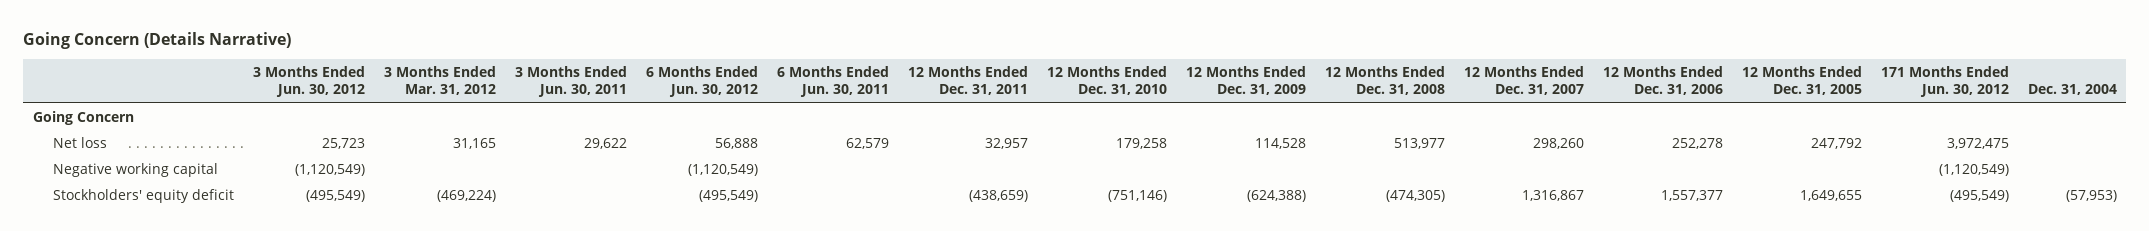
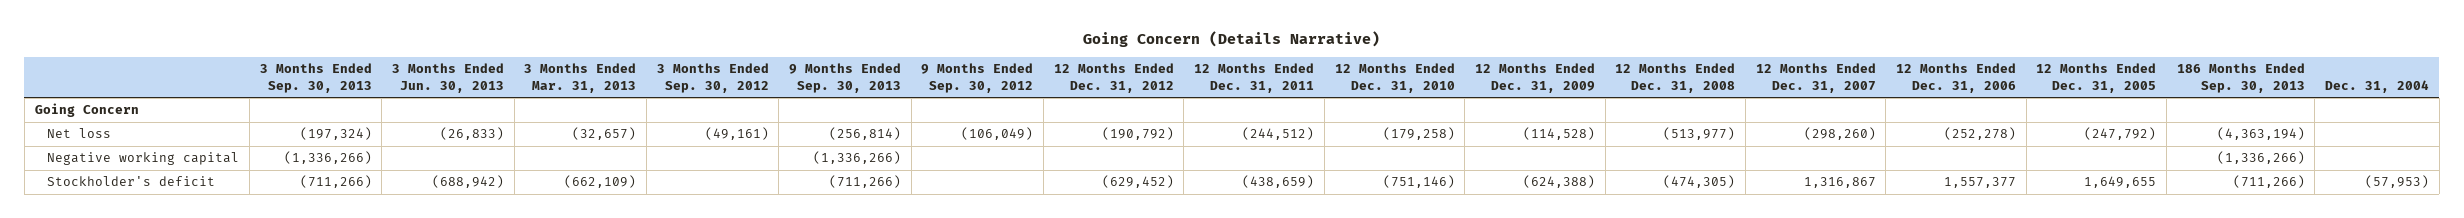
[253,66,366,98] 3 Months Ended Jun. 30, 2012 -> none
[384,66,497,96] 3 Months Ended Mar. 31, 2012 -> none
[515,66,628,98] 3 Months Ended Jun. 30, 2011 -> none
[646,66,759,98] 6 Months Ended Jun. 30, 2012 -> none
[777,66,890,98] 6 Months Ended Jun. 30, 2011 -> none
[1880,66,2009,98] 171 Months Ended Jun. 30, 2012 -> none
none -> [259,63,372,93] 3 Months Ended Sep. 30, 2013
none -> [391,63,504,93] 3 Months Ended Jun. 30, 2013
none -> [524,63,637,93] 3 Months Ended Mar. 31, 2013
none -> [656,63,769,93] 3 Months Ended Sep. 30, 2012
none -> [789,63,902,93] 9 Months Ended Sep. 30, 2013
none -> [921,63,1034,93] 9 Months Ended Sep. 30, 2012
none -> [1053,63,1174,93] 12 Months Ended Dec. 31, 2012
none -> [2176,63,2305,93] 186 Months Ended Sep. 30, 2013
[984,138,1028,150] 32,957 -> [1242,127,1315,141] (244,512)
[1115,138,1167,150] 179,258 -> [1382,127,1455,141] (179,258)
[1254,138,1306,150] 114,528 -> [1522,127,1595,141] (114,528)
[1393,138,1445,150] 513,977 -> [1663,127,1736,141] (513,977)
[1532,138,1584,150] 298,260 -> [1803,127,1876,141] (298,260)
[1671,138,1723,150] 252,278 -> [1943,127,2016,141] (252,278)
[1810,138,1862,150] 247,792 -> [2084,127,2157,141] (247,792)
[53,189,235,204] Stockholders' equity deficit -> [47,176,216,187] Stockholder's deficit

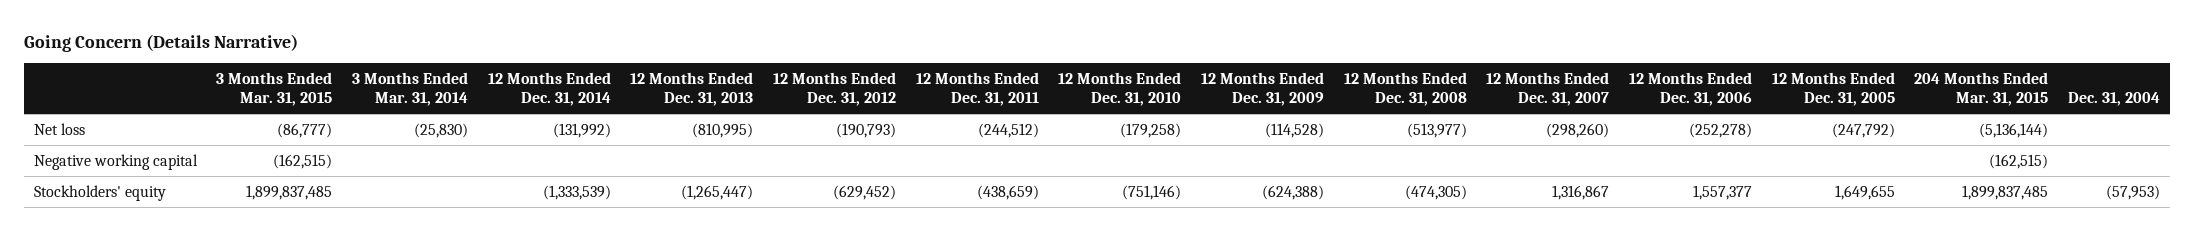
[259,63,372,93] 3 Months Ended Sep. 30, 2013 -> none
[391,63,504,93] 3 Months Ended Jun. 30, 2013 -> none
[524,63,637,93] 3 Months Ended Mar. 31, 2013 -> none
[656,63,769,93] 3 Months Ended Sep. 30, 2012 -> none
[789,63,902,93] 9 Months Ended Sep. 30, 2013 -> none
[921,63,1034,93] 9 Months Ended Sep. 30, 2012 -> none
[2176,63,2305,93] 186 Months Ended Sep. 30, 2013 -> none
none -> [216,71,333,107] 3 Months Ended Mar. 31, 2015
none -> [351,71,468,107] 3 Months Ended Mar. 31, 2014
none -> [487,71,611,107] 12 Months Ended Dec. 31, 2014
none -> [630,71,754,107] 12 Months Ended Dec. 31, 2013
none -> [1914,71,2049,107] 204 Months Ended Mar. 31, 2015
[34,103,139,118] Going Concern -> none
[1101,127,1174,141] (190,792) -> [835,122,896,138] (190,793)
[47,176,216,187] Stockholder's deficit -> [33,184,166,201] Stockholders' equity

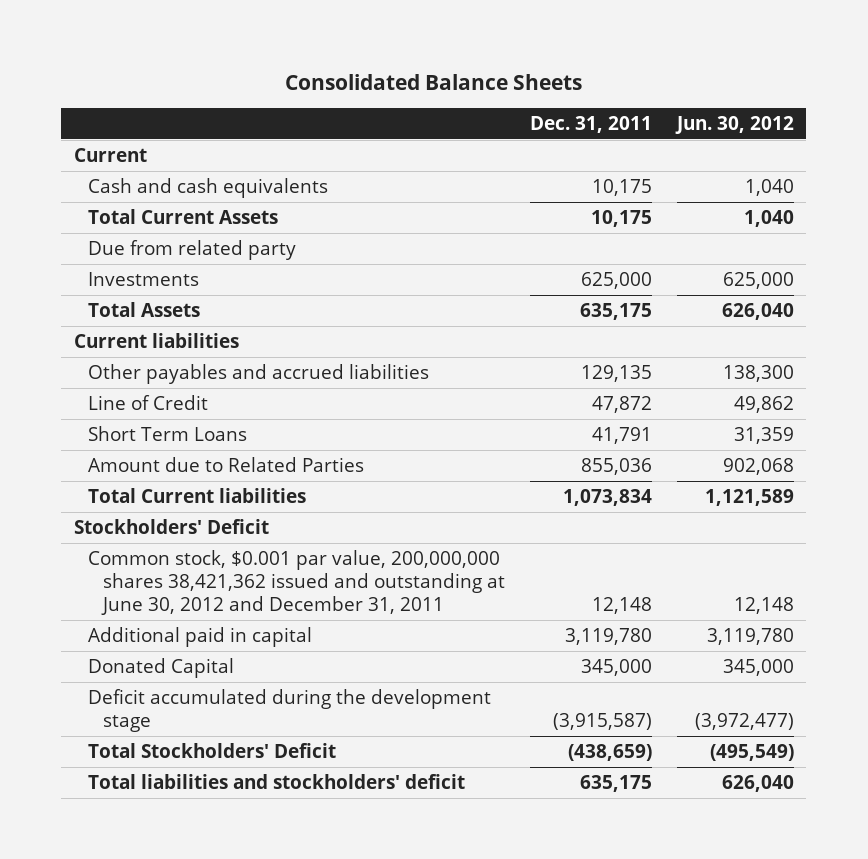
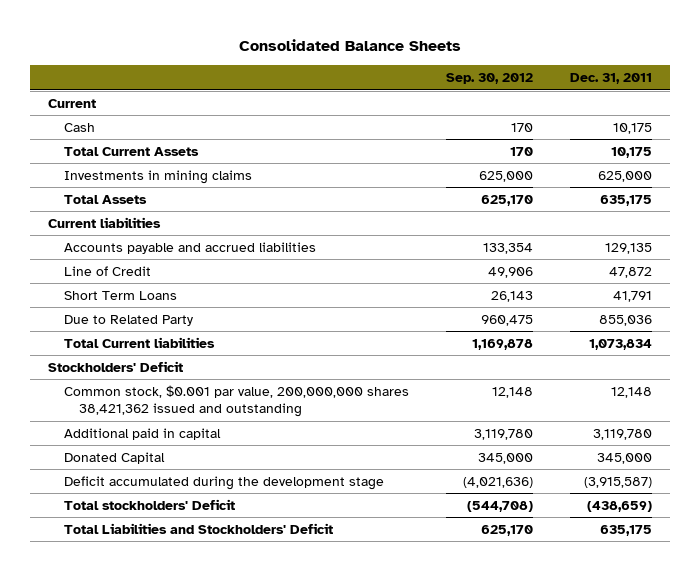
[674,116,794,135] Jun. 30, 2012 -> none
none -> [445,73,533,85] Sep. 30, 2012
[88,177,329,198] Cash and cash equivalents -> [63,122,95,132] Cash
[88,239,297,260] Due from related party -> none
[88,271,200,286] Investments -> [63,169,252,184] Investments in mining claims
[88,363,430,384] Other payables and accrued liabilities -> [63,241,316,254] Accounts payable and accrued liabilities
[88,456,365,472] Amount due to Related Parties -> [63,314,193,326] Due to Related Party
[88,549,505,616] Common stock, $0.001 par value, 200,000,000 shares 38,421,362 issued and outstanding at June 30, 2012 and December 31, 2011 -> [63,384,409,418] Common stock, $0.001 par value, 200,000,000 shares 38,421,362 issued and outstanding
[88,742,337,758] Total Stockholders' Deficit -> [63,498,235,510] Total stockholders' Deficit
[88,773,466,789] Total liabilities and stockholders' deficit -> [63,522,333,534] Total Liabilities and Stockholders' Deficit

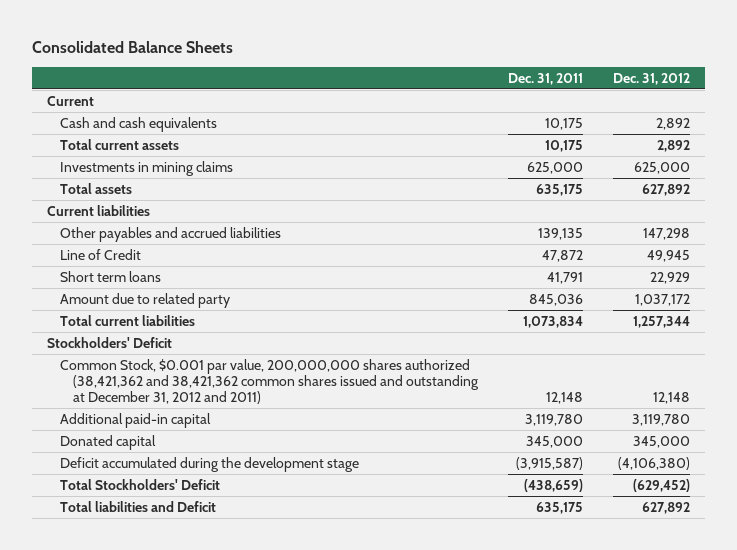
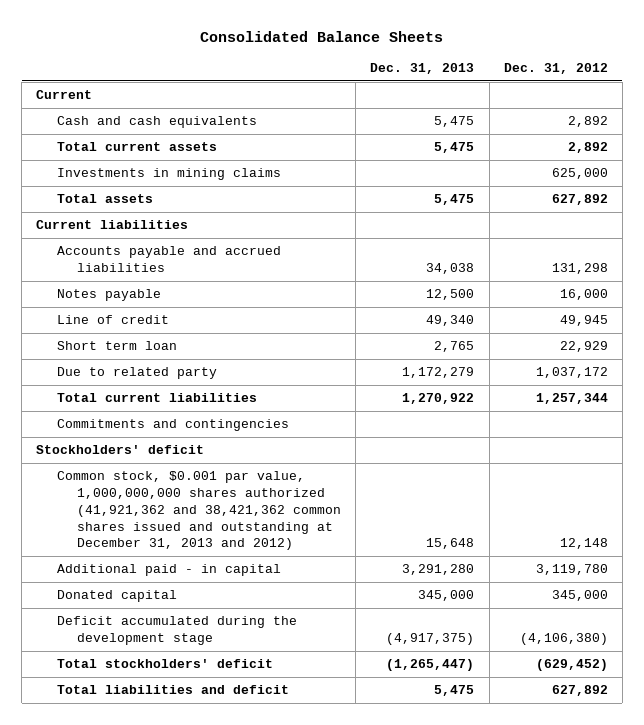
[507,72,583,85] Dec. 31, 2011 -> none
none -> [370,62,475,74] Dec. 31, 2013
[59,226,281,242] Other payables and accrued liabilities -> [56,246,281,273] Accounts payable and accrued liabilities
[642,227,690,240] 147,298 -> [551,263,608,275] 131,298
none -> [56,289,161,302] Notes payable
[59,248,141,260] Line of Credit -> [56,315,169,325] Line of credit
[59,270,161,282] Short term loans -> [56,341,177,351] Short term loan
[59,292,230,308] Amount due to related party -> [56,367,217,380] Due to related party
none -> [56,419,289,432] Commitments and contingencies
[46,336,172,348] Stockholders' Deficit -> [36,445,205,455] Stockholders' deficit
[59,358,479,404] Common Stock, $0.001 par value, 200,000,000 shares authorized (38,421,362 and 38,421,362 common shares issued and outstanding at December 31, 2012 and 2011) -> [56,471,342,551] Common stock, $0.001 par value, 1,000,000,000 shares authorized (41,921,362 and 38,421,362 common shares issued and outstanding at December 31, 2013 and 2012)
[59,412,211,428] Additional paid-in capital -> [56,564,281,577] Additional paid - in capital
[59,478,220,490] Total Stockholders' Deficit -> [56,659,273,669] Total stockholders' deficit
[59,500,216,512] Total liabilities and Deficit -> [56,685,289,695] Total liabilities and deficit

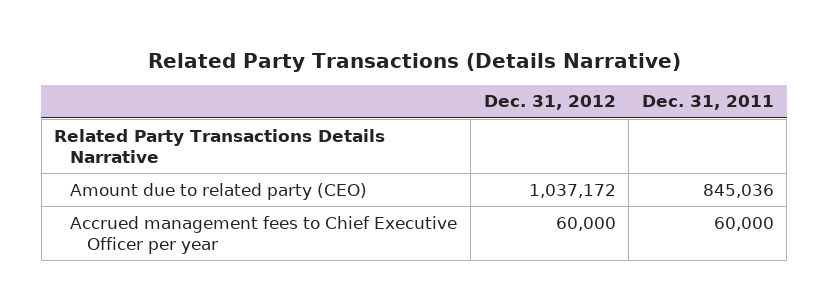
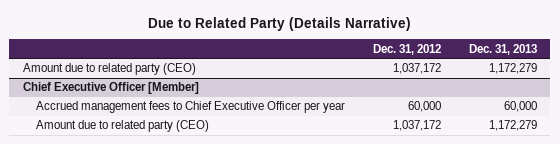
[147,52,681,72] Related Party Transactions (Details Narrative) -> [147,16,411,31] Due to Related Party (Details Narrative)
[641,95,774,111] Dec. 31, 2011 -> none
none -> [468,43,537,55] Dec. 31, 2013
[54,128,386,163] Related Party Transactions Details Narrative -> none
none -> [23,82,200,95] Chief Executive Officer [Member]
none -> [36,120,210,133] Amount due to related party (CEO)

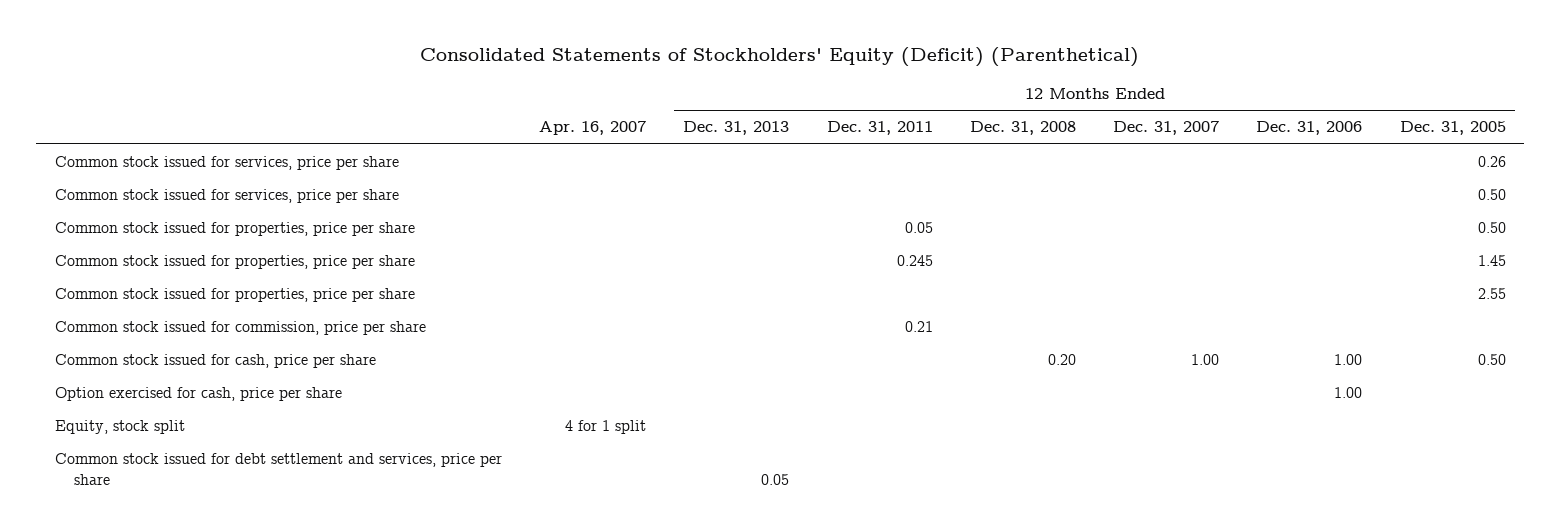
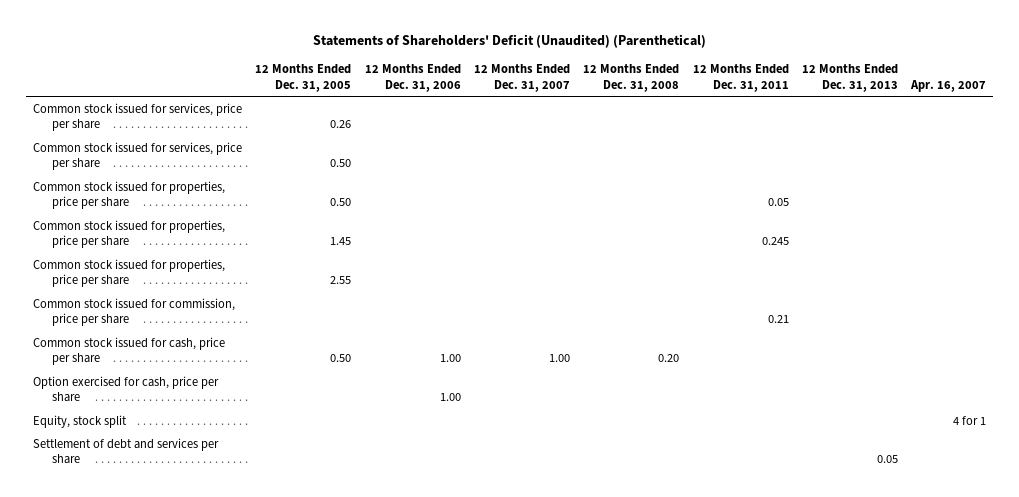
[420,47,1140,68] Consolidated Statements of Stockholders' Equity (Deficit) (Parenthetical) -> [312,34,706,49] Statements of Shareholders' Deficit (Unaudited) (Parenthetical)
[565,420,647,435] 4 for 1 split -> [953,415,987,425] 4 for 1
[55,453,503,485] Common stock issued for debt settlement and services, price per share -> [32,437,219,465] Settlement of debt and services per share

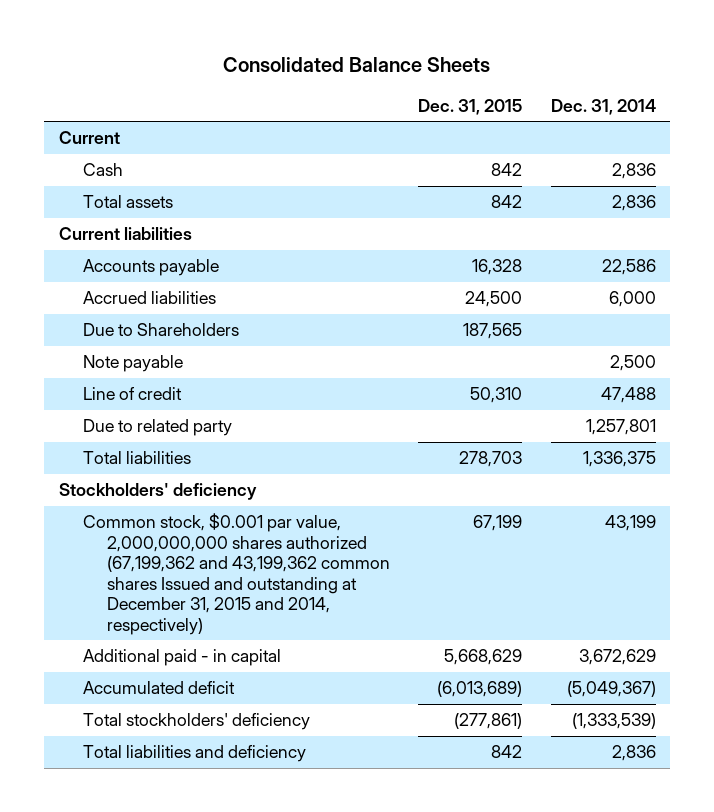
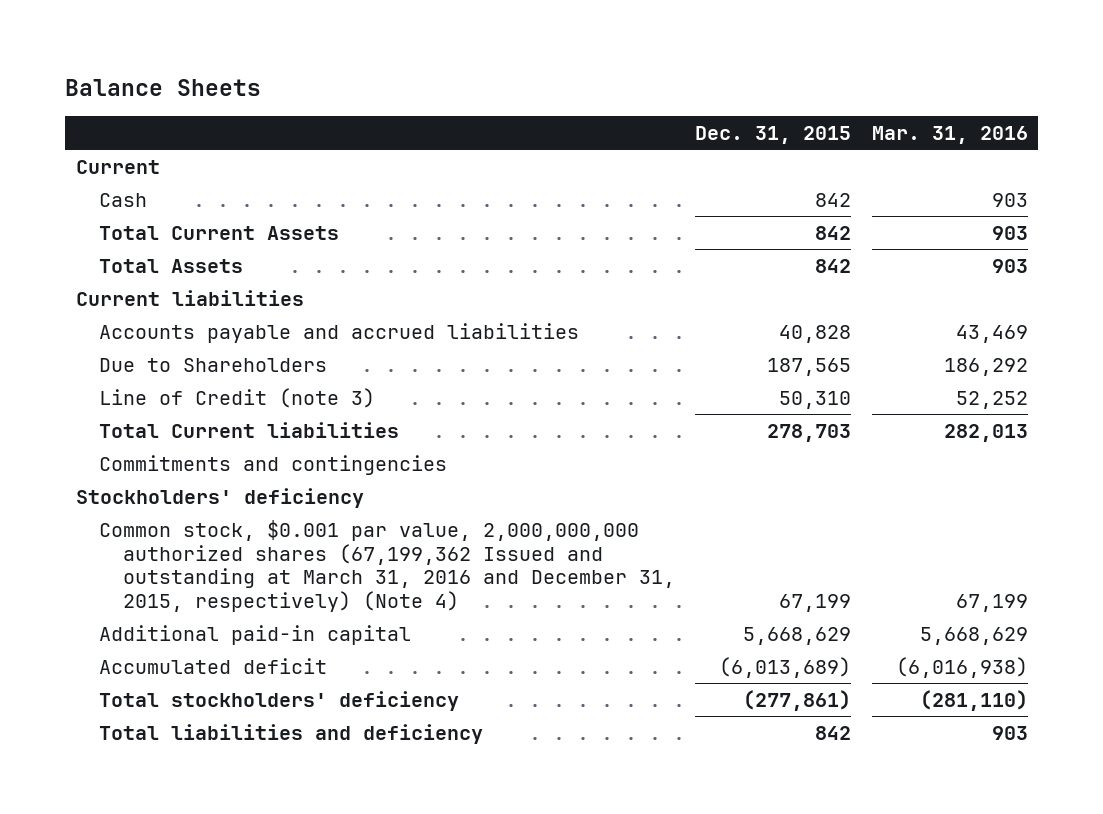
[223,56,491,72] Consolidated Balance Sheets -> [65,79,262,97] Balance Sheets
[550,98,656,115] Dec. 31, 2014 -> none
none -> [871,125,1028,144] Mar. 31, 2016
none -> [99,225,340,240] Total Current Assets
[82,195,173,209] Total assets -> [99,258,244,273] Total Assets
[82,259,219,277] Accounts payable -> none
[82,291,216,305] Accrued liabilities -> none
none -> [99,322,580,343] Accounts payable and accrued liabilities
[82,355,183,373] Note payable -> none
[82,419,232,437] Due to related party -> none
[82,387,182,401] Line of credit -> [99,387,376,408] Line of Credit (note 3)
[82,451,191,465] Total liabilities -> [99,421,400,438] Total Current liabilities
none -> [99,454,448,475] Commitments and contingencies
[82,513,390,635] Common stock, $0.001 par value, 2,000,000,000 shares authorized (67,199,362 and 43,199,362 common shares Issued and outstanding at December 31, 2015 and 2014, respectively) -> [99,519,675,613] Common stock, $0.001 par value, 2,000,000,000 authorized shares (67,199,362 Issued and outstanding at March 31, 2016 and December 31, 2015, respectively) (Note 4)
[82,649,281,667] Additional paid - in capital -> [99,624,412,645] Additional paid-in capital

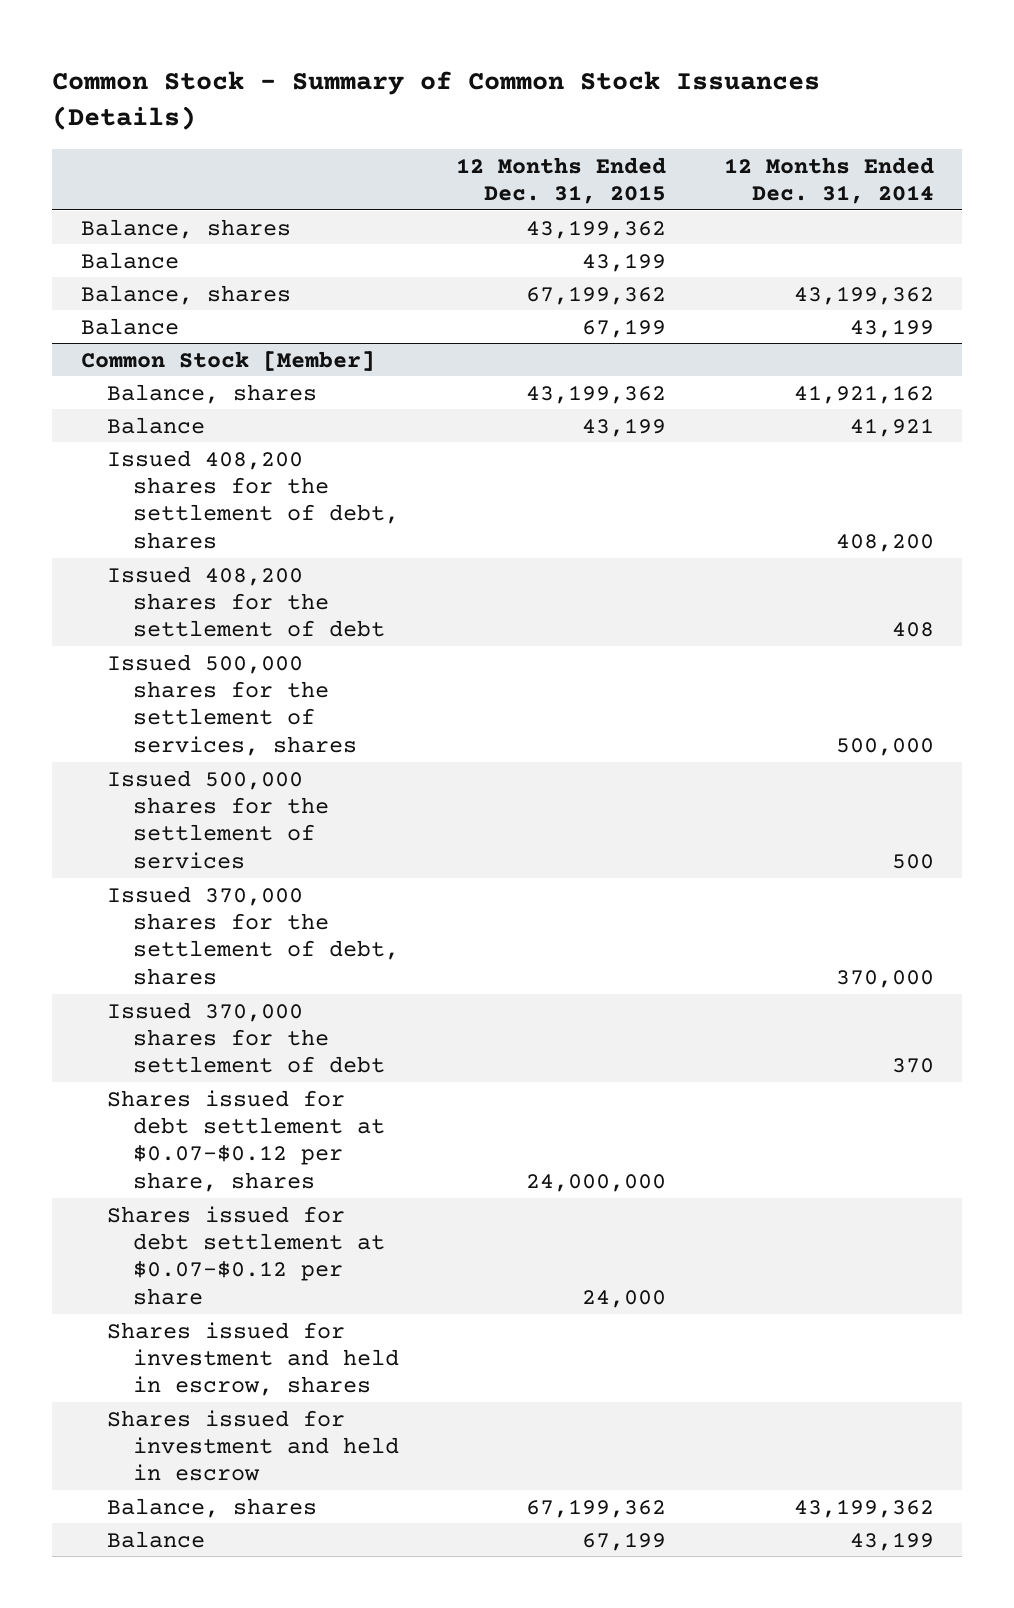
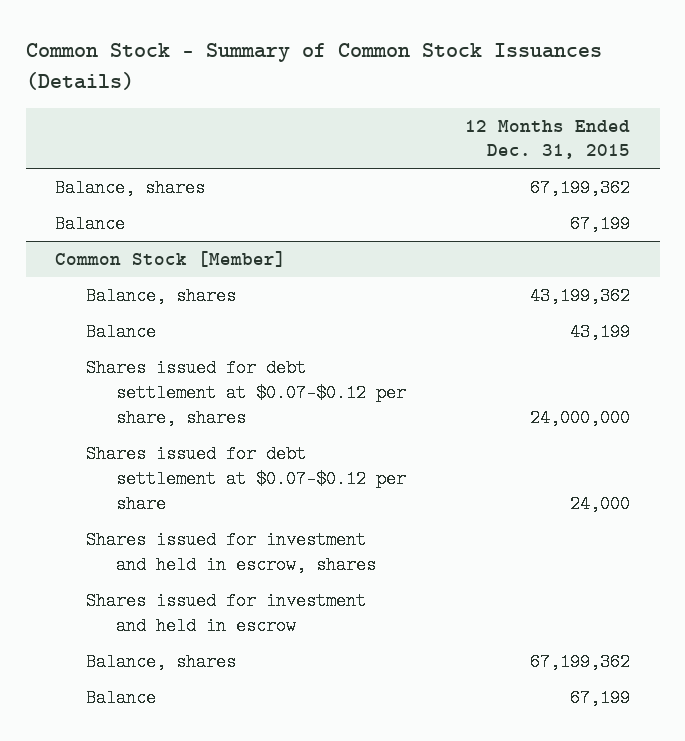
[723,156,934,205] 12 Months Ended Dec. 31, 2014 -> none
[80,218,291,239] Balance, shares -> none
[80,251,179,269] Balance -> none
[106,449,399,549] Issued 408,200 shares for the settlement of debt, shares -> none
[106,565,385,638] Issued 408,200 shares for the settlement of debt -> none
[106,653,357,756] Issued 500,000 shares for the settlement of services, shares -> none
[106,769,329,869] Issued 500,000 shares for the settlement of services -> none
[106,885,399,985] Issued 370,000 shares for the settlement of debt, shares -> none
[106,1001,385,1074] Issued 370,000 shares for the settlement of debt -> none

